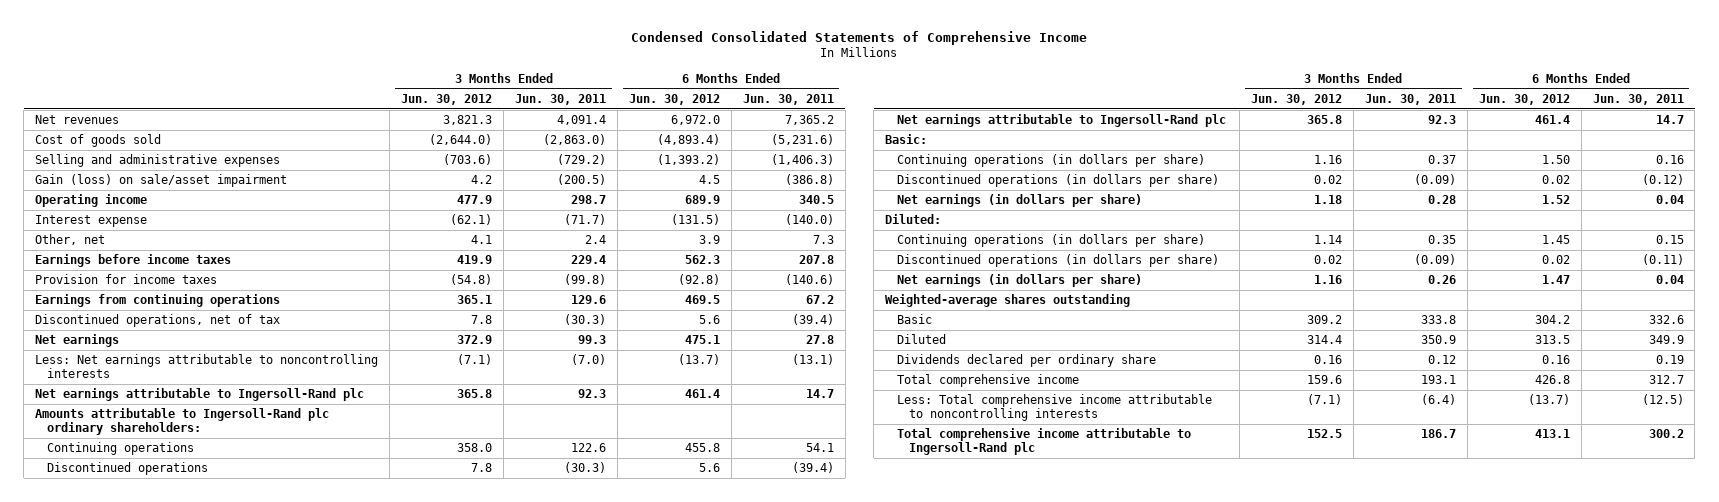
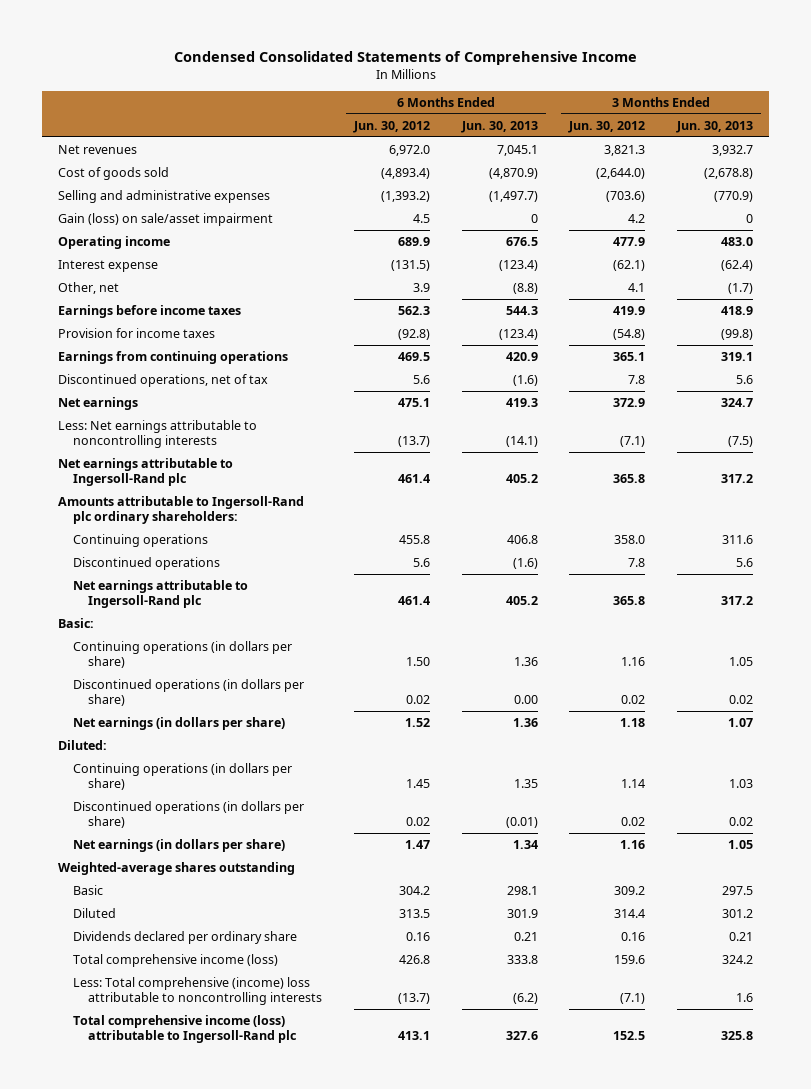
[514,93,606,105] Jun. 30, 2011 -> none
[742,93,834,105] Jun. 30, 2011 -> none
none -> [460,120,538,133] Jun. 30, 2013
none -> [676,120,754,133] Jun. 30, 2013
[897,374,1080,388] Total comprehensive income -> [73,953,279,967] Total comprehensive income (loss)
[897,394,1213,421] Less: Total comprehensive income attributable to noncontrolling interests -> [73,976,323,1006] Less: Total comprehensive (income) loss attributable to noncontrolling interests
[897,428,1192,455] Total comprehensive income attributable to Ingersoll-Rand plc -> [73,1014,298,1044] Total comprehensive income (loss) attributable to Ingersoll-Rand plc

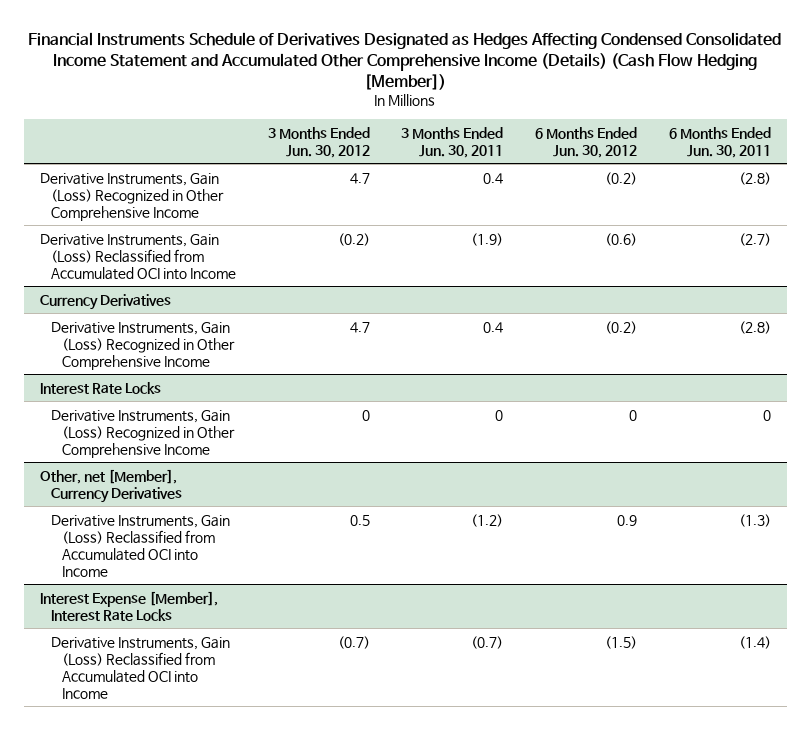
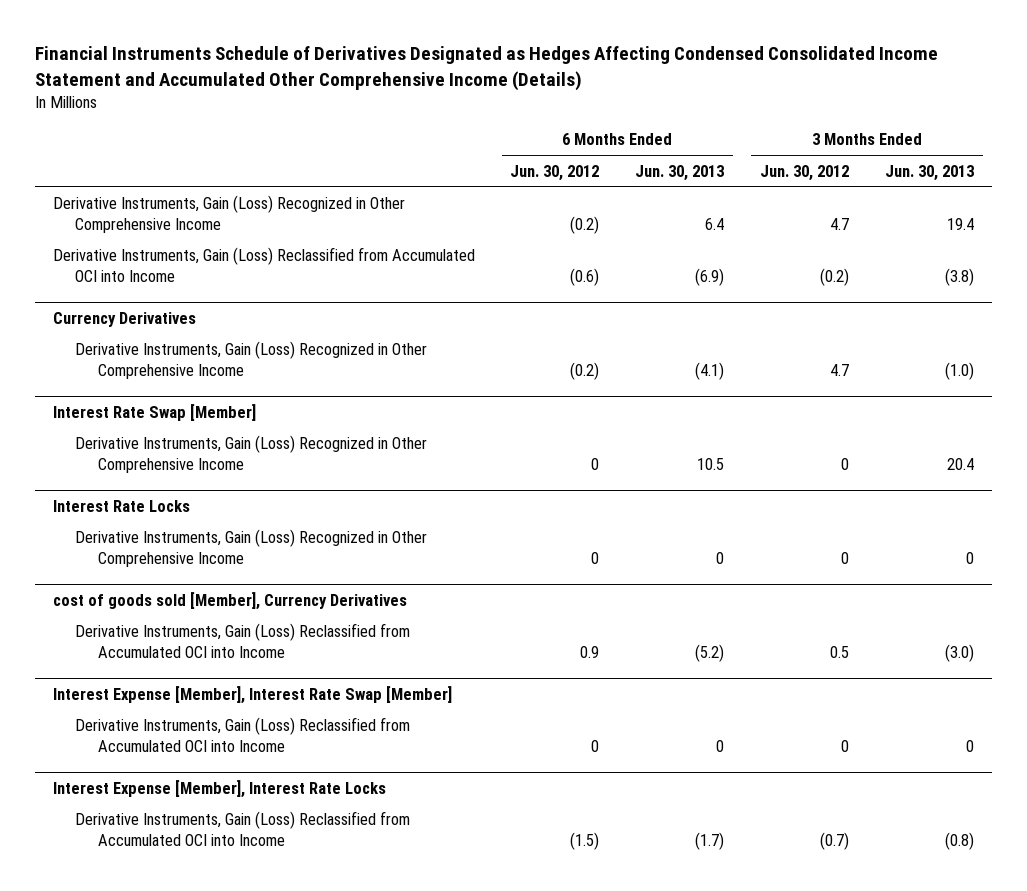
[28,31,782,91] Financial Instruments Schedule of Derivatives Designated as Hedges Affecting Condensed Consolidated Income Statement and Accumulated Other Comprehensive Income (Details) (Cash Flow Hedging [Member]) -> [34,46,938,91] Financial Instruments Schedule of Derivatives Designated as Hedges Affecting Condensed Consolidated Income Statement and Accumulated Other Comprehensive Income (Details)
[401,126,504,158] 3 Months Ended Jun. 30, 2011 -> none
[668,126,771,158] 6 Months Ended Jun. 30, 2011 -> none
none -> [635,164,725,181] Jun. 30, 2013
none -> [884,164,974,181] Jun. 30, 2013
none -> [52,403,256,421] Interest Rate Swap [Member]
none -> [75,435,428,473] Derivative Instruments, Gain (Loss) Recognized in Other Comprehensive Income
[39,468,182,503] Other, net [Member], Currency Derivatives -> none
none -> [52,591,407,610] cost of goods sold [Member], Currency Derivatives
none -> [52,685,452,704] Interest Expense [Member], Interest Rate Swap [Member]
none -> [75,717,411,752] Derivative Instruments, Gain (Loss) Reclassified from Accumulated OCI into Income

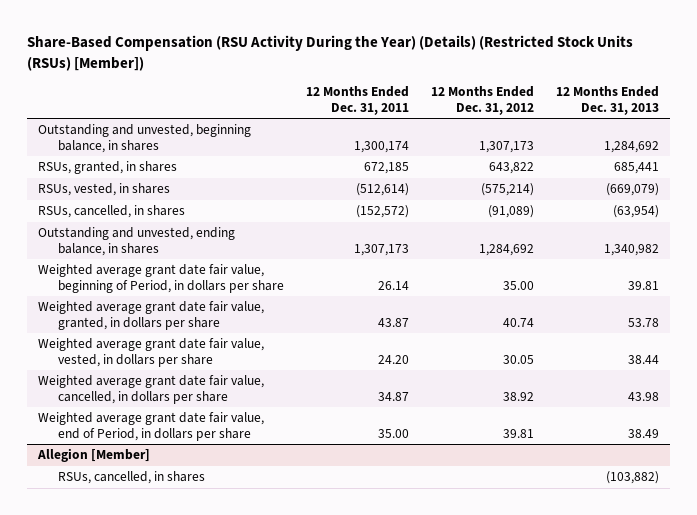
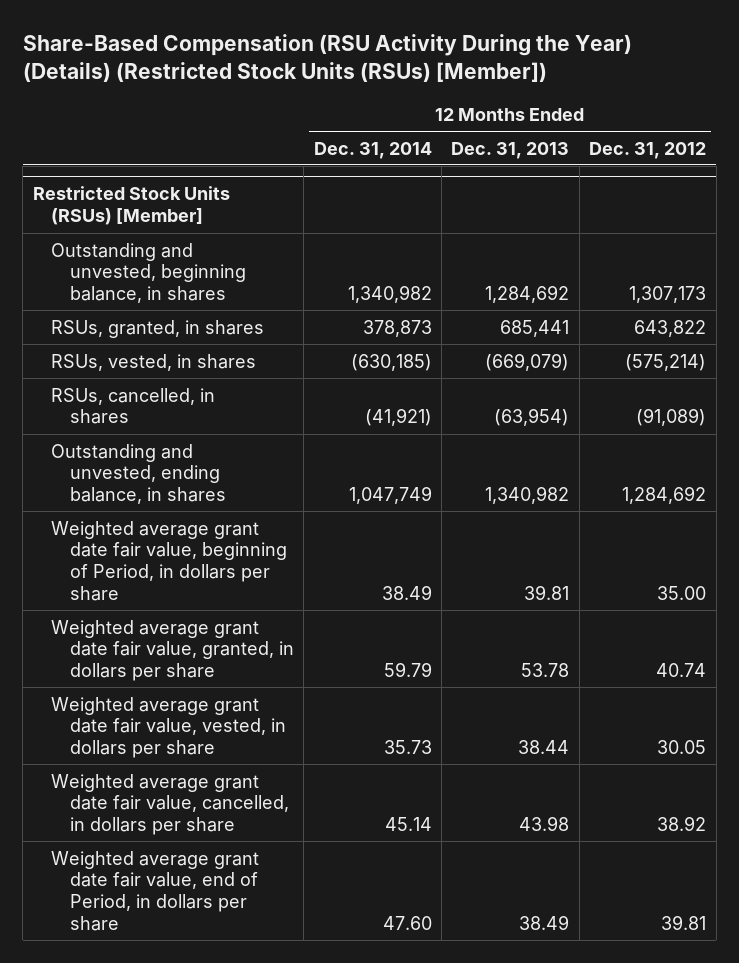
[305,86,409,115] 12 Months Ended Dec. 31, 2011 -> none
none -> [313,141,432,159] Dec. 31, 2014
none -> [32,186,230,226] Restricted Stock Units (RSUs) [Member]
[36,448,150,463] Allegion [Member] -> none
[57,471,205,485] RSUs, cancelled, in shares -> none

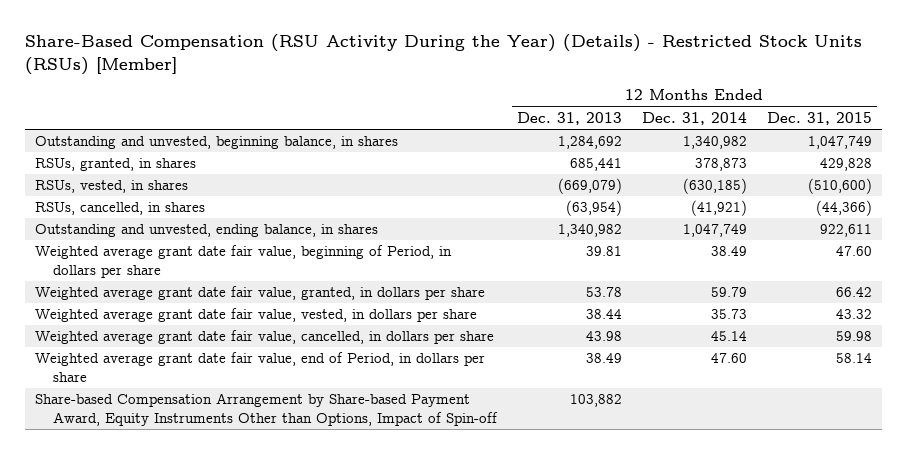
[22,33,632,83] Share-Based Compensation (RSU Activity During the Year) (Details) (Restricted Stock Units (RSUs) [Member]) -> [24,34,862,75] Share-Based Compensation (RSU Activity During the Year) (Details) - Restricted Stock Units (RSUs) [Member]
[589,141,707,159] Dec. 31, 2012 -> none
none -> [766,111,872,125] Dec. 31, 2015
[32,186,230,226] Restricted Stock Units (RSUs) [Member] -> none
none -> [34,393,499,427] Share-based Compensation Arrangement by Share-based Payment Award, Equity Instruments Other than Options, Impact of Spin-off

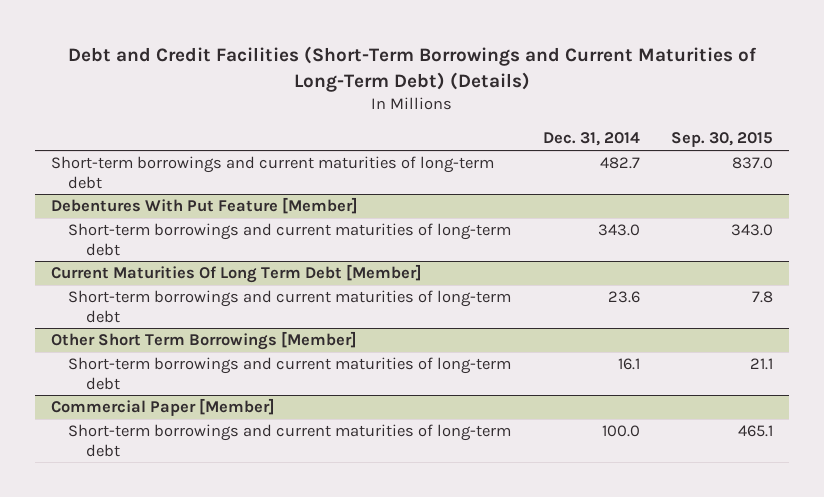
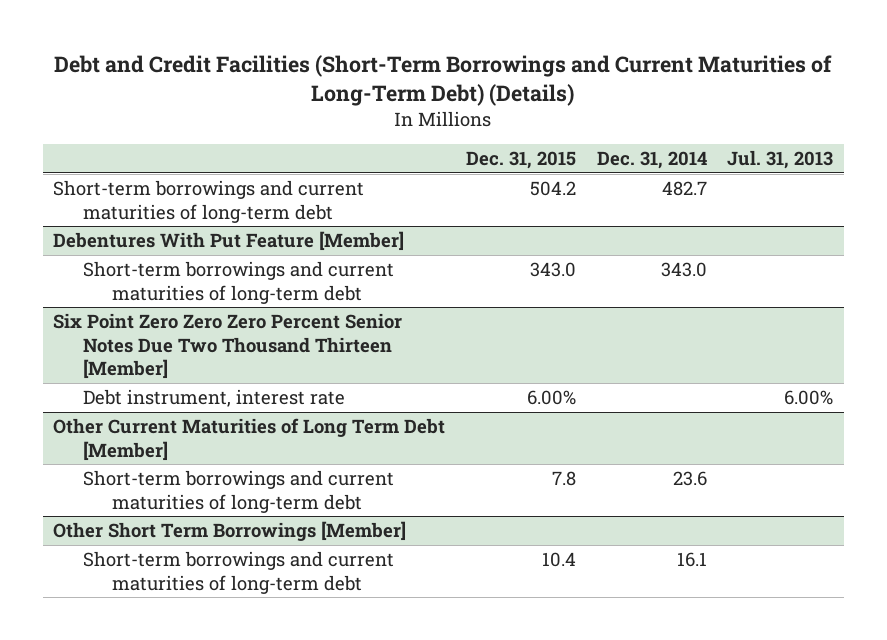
[671,132,774,148] Sep. 30, 2015 -> none
none -> [466,151,577,170] Dec. 31, 2015
none -> [727,150,834,170] Jul. 31, 2013
none -> [53,312,403,380] Six Point Zero Zero Zero Percent Senior Notes Due Two Thousand Thirteen [Member]
none -> [82,388,345,407] Debt instrument, interest rate
[50,264,422,284] Current Maturities Of Long Term Debt [Member] -> [53,417,446,461] Other Current Maturities of Long Term Debt [Member]
[50,398,275,417] Commercial Paper [Member] -> none
[68,424,512,457] Short-term borrowings and current maturities of long-term debt -> none

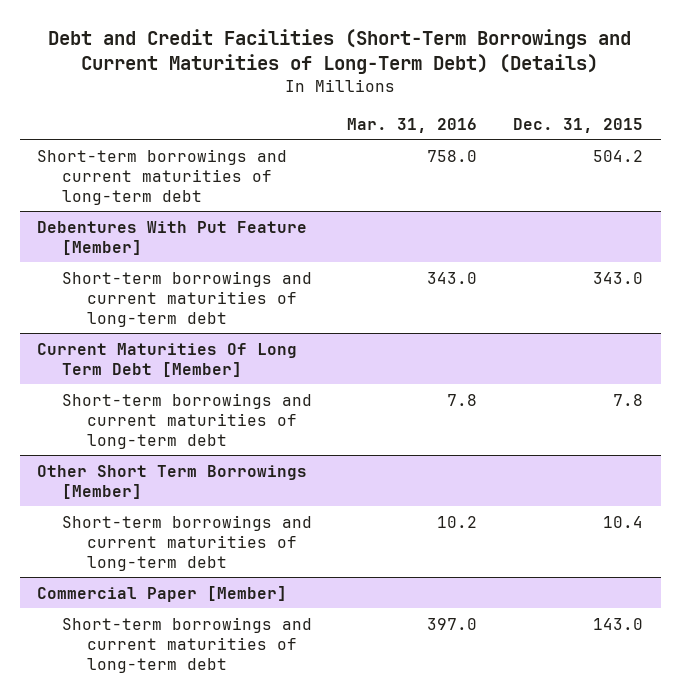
[596,151,707,170] Dec. 31, 2014 -> none
[727,150,834,170] Jul. 31, 2013 -> none
none -> [347,117,478,133] Mar. 31, 2016
[53,312,403,380] Six Point Zero Zero Zero Percent Senior Notes Due Two Thousand Thirteen [Member] -> none
[82,388,345,407] Debt instrument, interest rate -> none
[53,417,446,461] Other Current Maturities of Long Term Debt [Member] -> [37,342,298,377] Current Maturities Of Long Term Debt [Member]
none -> [37,585,288,602] Commercial Paper [Member]
none -> [62,616,313,673] Short-term borrowings and current maturities of long-term debt

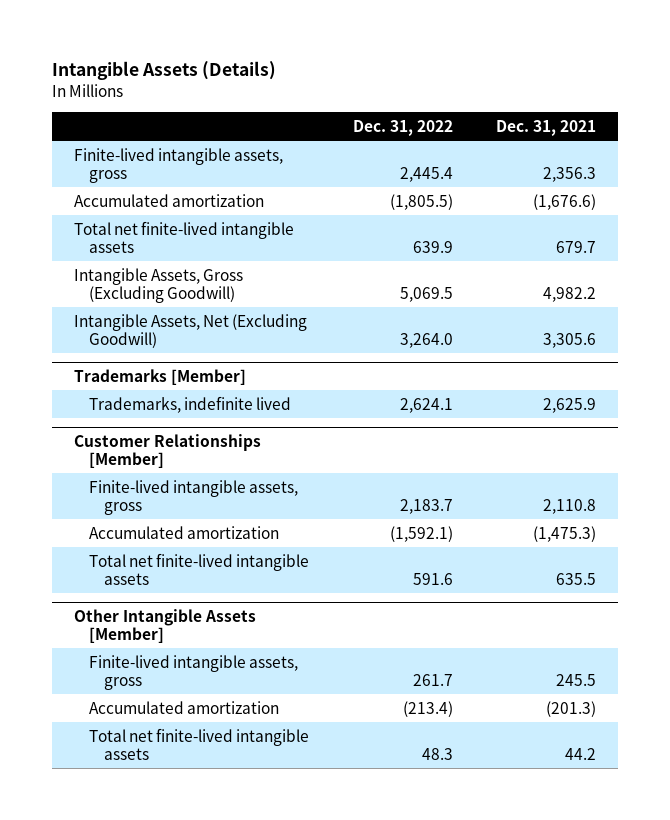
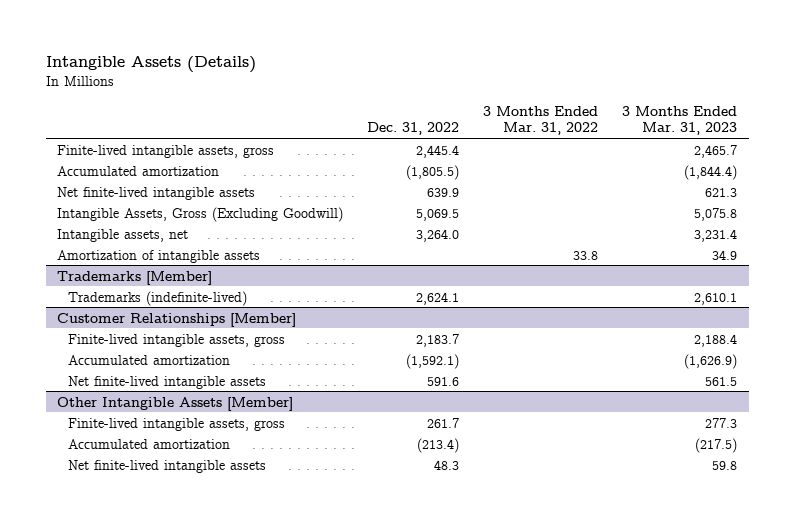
[496,119,597,136] Dec. 31, 2021 -> none
none -> [483,105,599,136] 3 Months Ended Mar. 31, 2022
none -> [621,105,737,136] 3 Months Ended Mar. 31, 2023
[74,220,295,253] Total net finite-lived intangible assets -> [57,186,256,200] Net finite-lived intangible assets
[74,313,308,348] Intangible Assets, Net (Excluding Goodwill) -> [57,228,189,242] Intangible assets, net
none -> [57,249,261,263] Amortization of intangible assets
[89,395,292,413] Trademarks, indefinite lived -> [67,290,247,306] Trademarks (indefinite-lived)
[89,552,310,585] Total net finite-lived intangible assets -> [67,375,266,389] Net finite-lived intangible assets
[89,727,310,760] Total net finite-lived intangible assets -> [67,459,266,473] Net finite-lived intangible assets

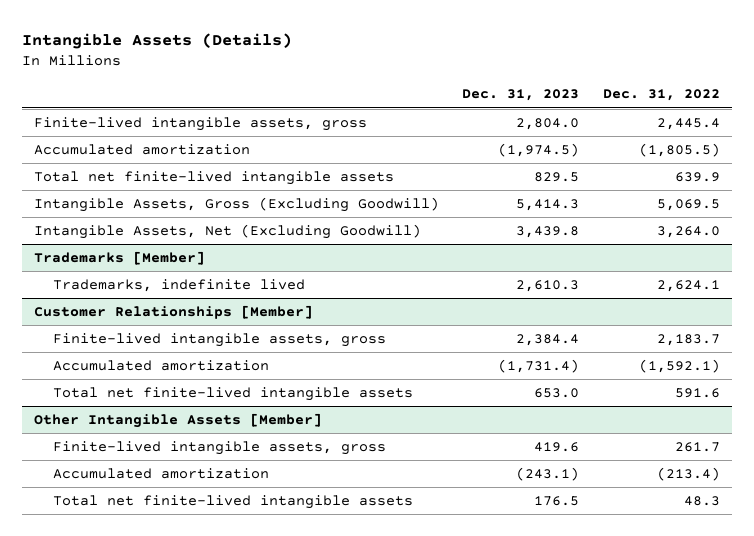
[483,105,599,136] 3 Months Ended Mar. 31, 2022 -> none
[621,105,737,136] 3 Months Ended Mar. 31, 2023 -> none
none -> [462,89,580,102] Dec. 31, 2023
[57,186,256,200] Net finite-lived intangible assets -> [33,171,394,186] Total net finite-lived intangible assets
[57,249,261,263] Amortization of intangible assets -> none
[57,228,189,242] Intangible assets, net -> [33,224,421,240] Intangible Assets, Net (Excluding Goodwill)
[67,290,247,306] Trademarks (indefinite-lived) -> [53,279,306,293] Trademarks, indefinite lived
[67,375,266,389] Net finite-lived intangible assets -> [53,387,414,402] Total net finite-lived intangible assets
[67,459,266,473] Net finite-lived intangible assets -> [53,495,414,510] Total net finite-lived intangible assets

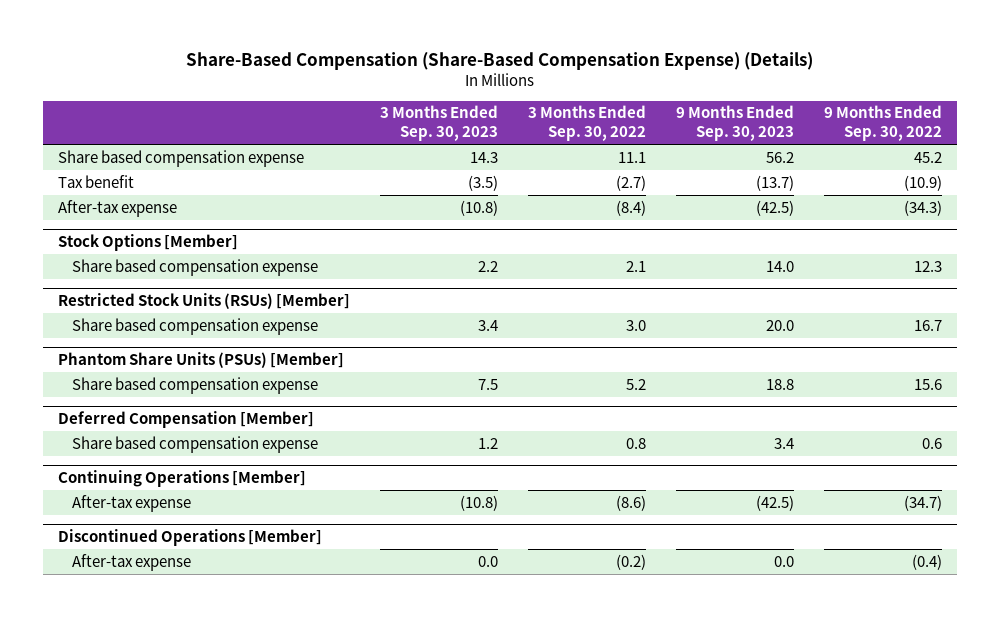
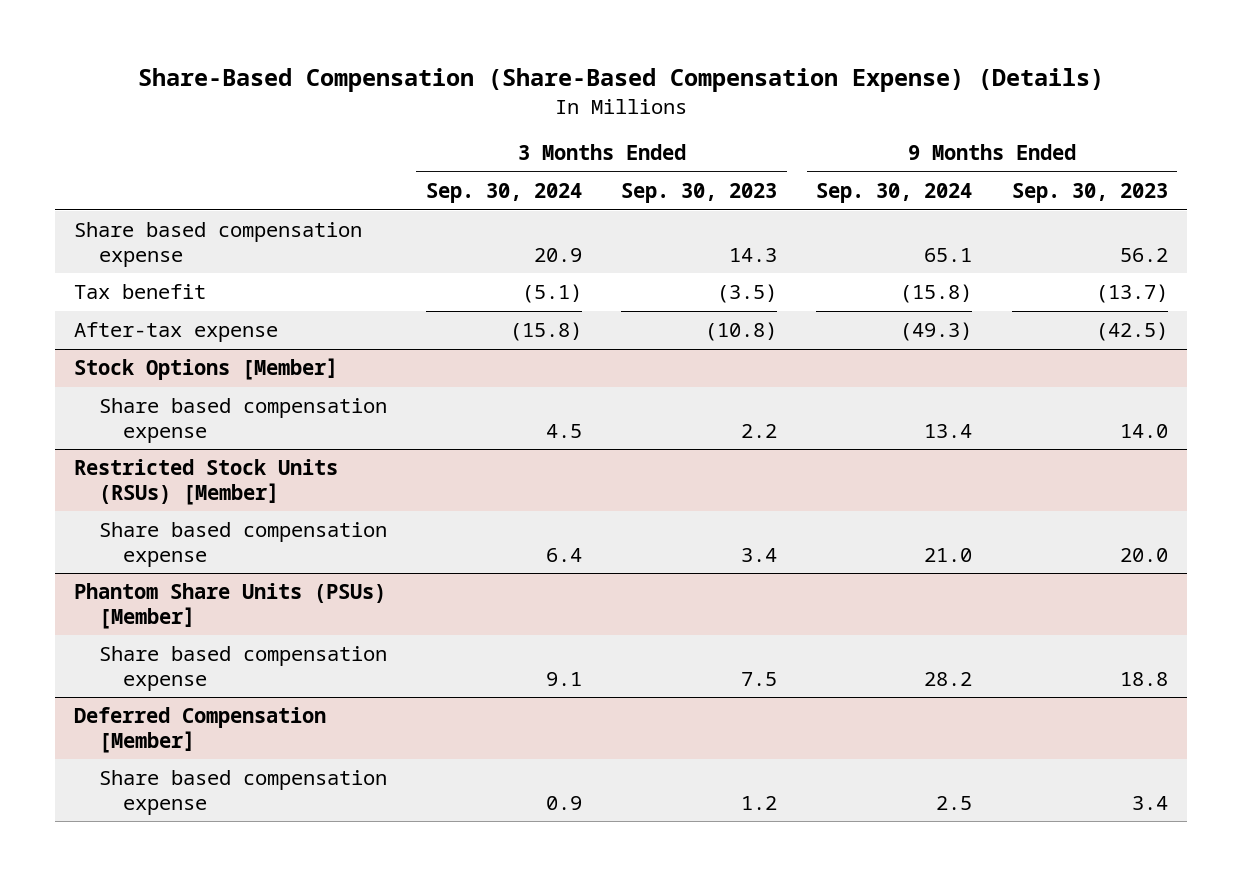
[527,105,646,142] 3 Months Ended Sep. 30, 2022 -> none
[823,105,942,142] 9 Months Ended Sep. 30, 2022 -> none
none -> [425,183,582,204] Sep. 30, 2024
none -> [816,183,973,204] Sep. 30, 2024
[57,470,306,488] Continuing Operations [Member] -> none
[71,494,191,512] After-tax expense -> none
[57,529,322,547] Discontinued Operations [Member] -> none
[71,553,191,571] After-tax expense -> none

